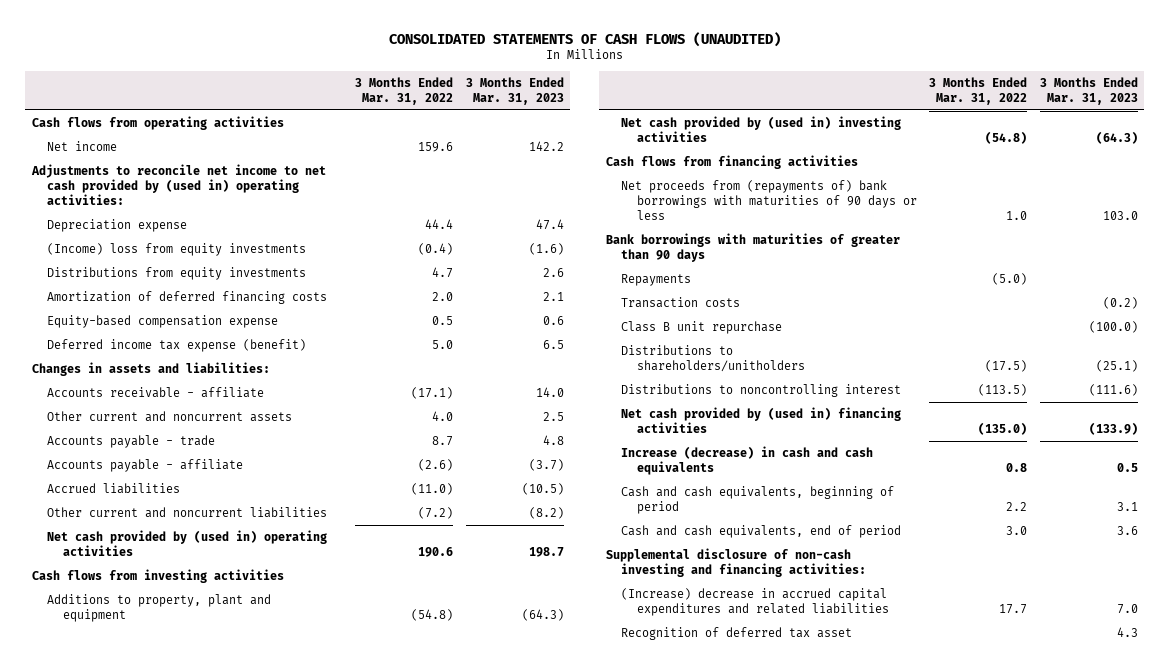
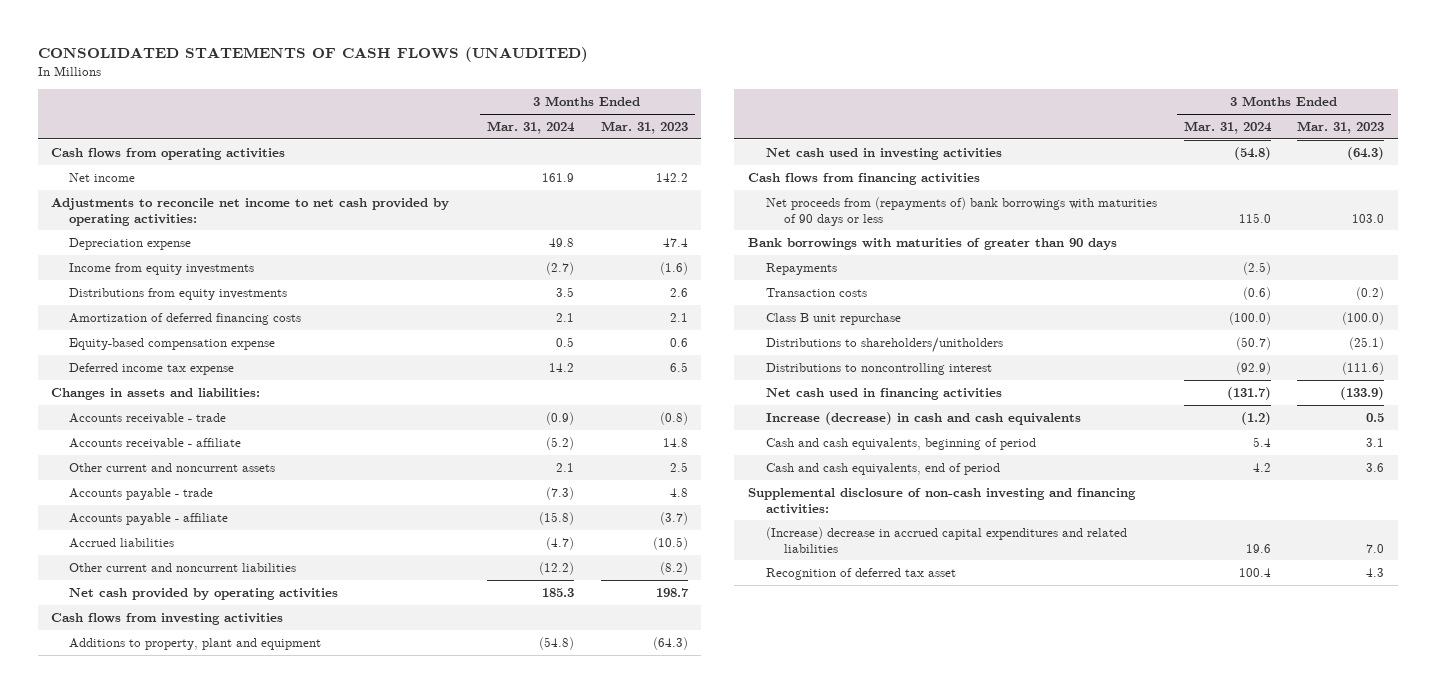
[355,76,454,106] 3 Months Ended Mar. 31, 2022 -> none
none -> [487,120,576,134] Mar. 31, 2024
[30,163,326,206] Adjustments to reconcile net income to net cash provided by (used in) operating activities: -> [51,197,450,226] Adjustments to reconcile net income to net cash provided by operating activities:
[47,242,307,256] (Income) loss from equity investments -> [69,262,255,275] Income from equity investments
[47,338,307,352] Deferred income tax expense (benefit) -> [69,362,235,375] Deferred income tax expense
none -> [69,412,227,424] Accounts receivable - trade
[535,386,564,397] 14.0 -> [662,437,688,447] 14.8
[47,529,328,557] Net cash provided by (used in) operating activities -> [69,587,339,600] Net cash provided by operating activities
[621,115,902,143] Net cash provided by (used in) investing activities -> [765,147,1002,160] Net cash used in investing activities
[621,406,902,434] Net cash provided by (used in) financing activities -> [765,387,1002,400] Net cash used in financing activities

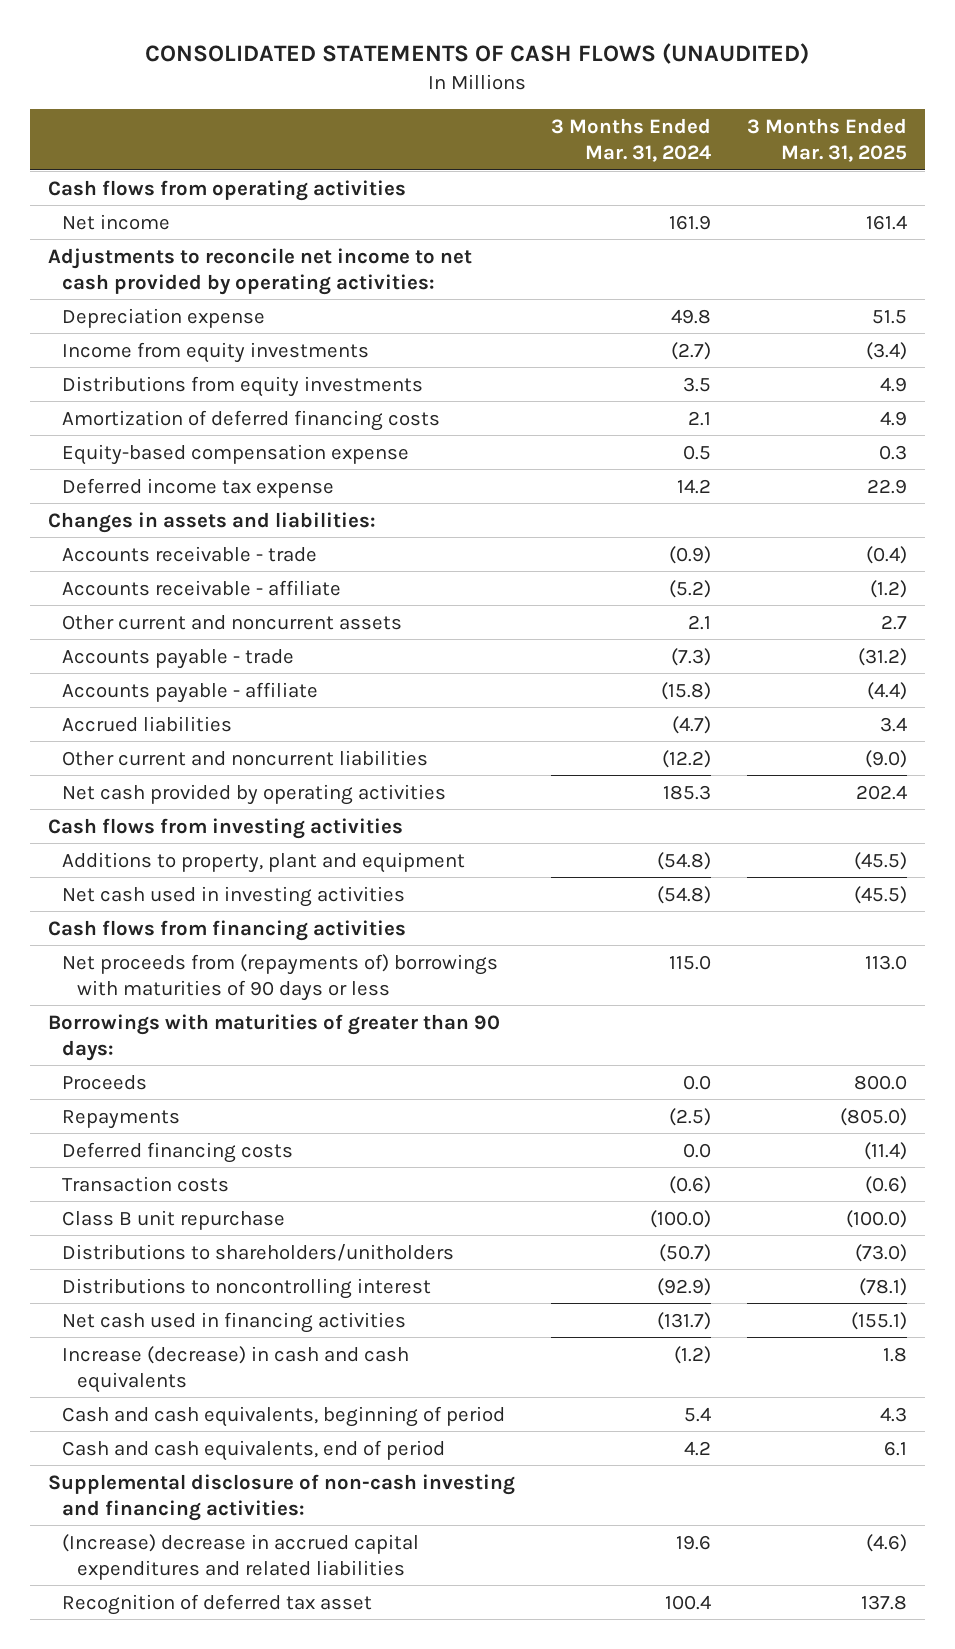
[600,120,688,134] Mar. 31, 2023 -> none
none -> [747,117,908,162] 3 Months Ended Mar. 31, 2025
[765,196,1157,226] Net proceeds from (repayments of) bank borrowings with maturities of 90 days or less -> [62,953,499,1001] Net proceeds from (repayments of) borrowings with maturities of 90 days or less
[747,237,1117,250] Bank borrowings with maturities of greater than 90 days -> [47,1013,500,1061] Borrowings with maturities of greater than 90 days:
none -> [62,1074,148,1090] Proceeds
none -> [62,1141,294,1163] Deferred financing costs

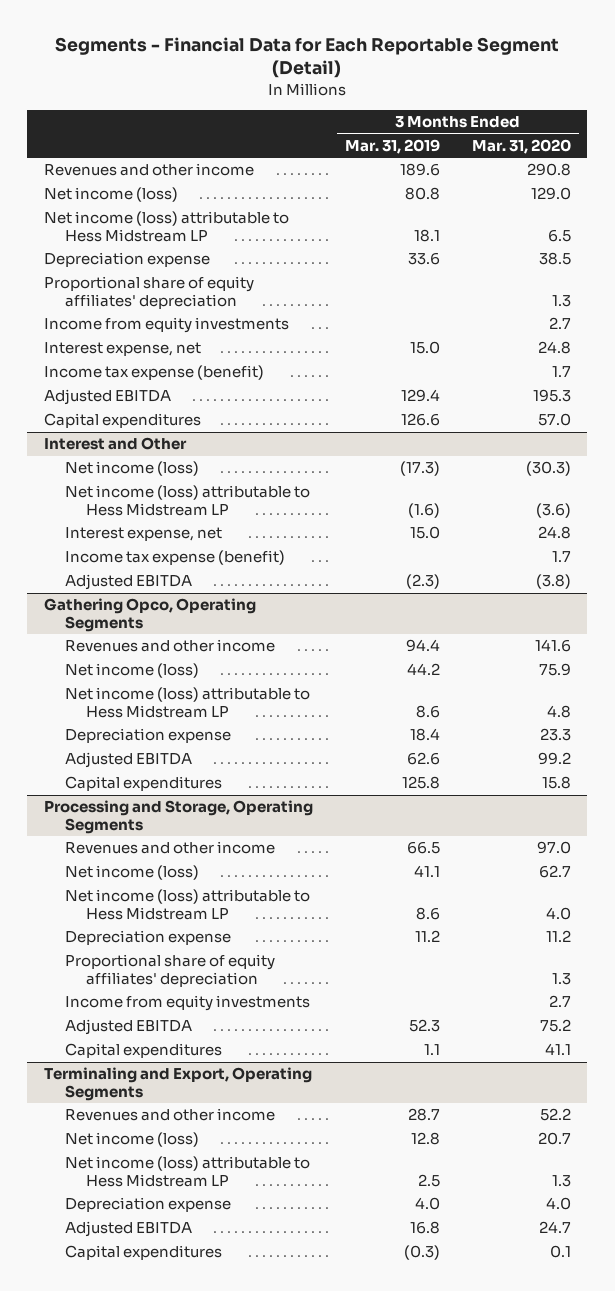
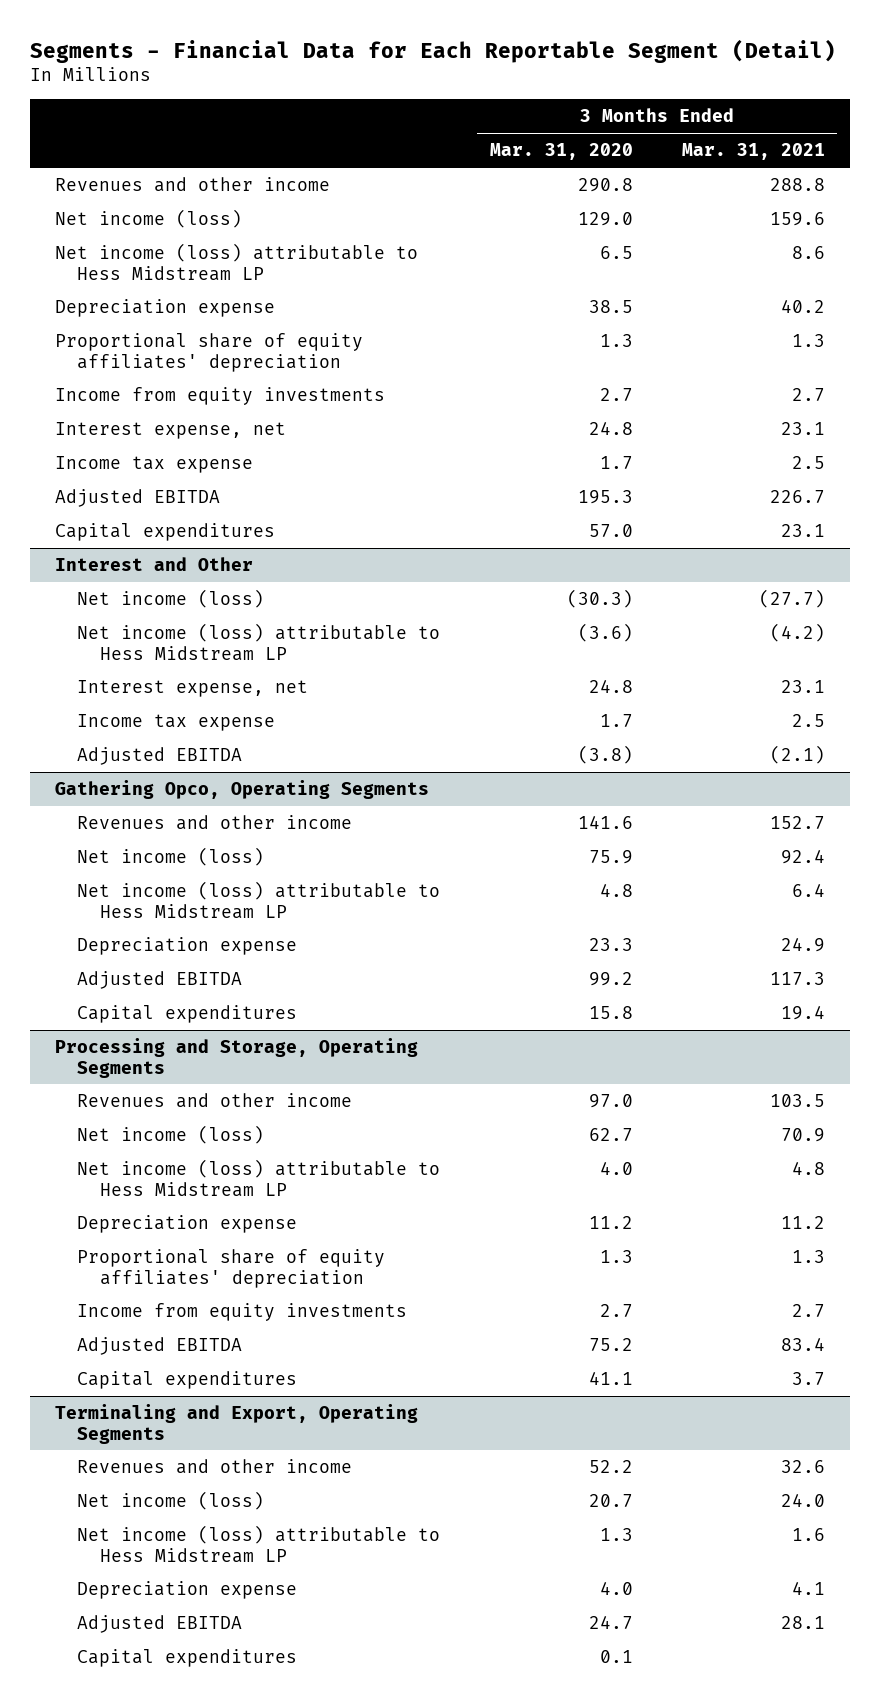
[344,138,440,154] Mar. 31, 2019 -> none
none -> [682,143,826,161] Mar. 31, 2021
[43,365,264,381] Income tax expense (benefit) -> [54,456,253,474] Income tax expense
[64,550,285,566] Income tax expense (benefit) -> [77,714,276,732] Income tax expense

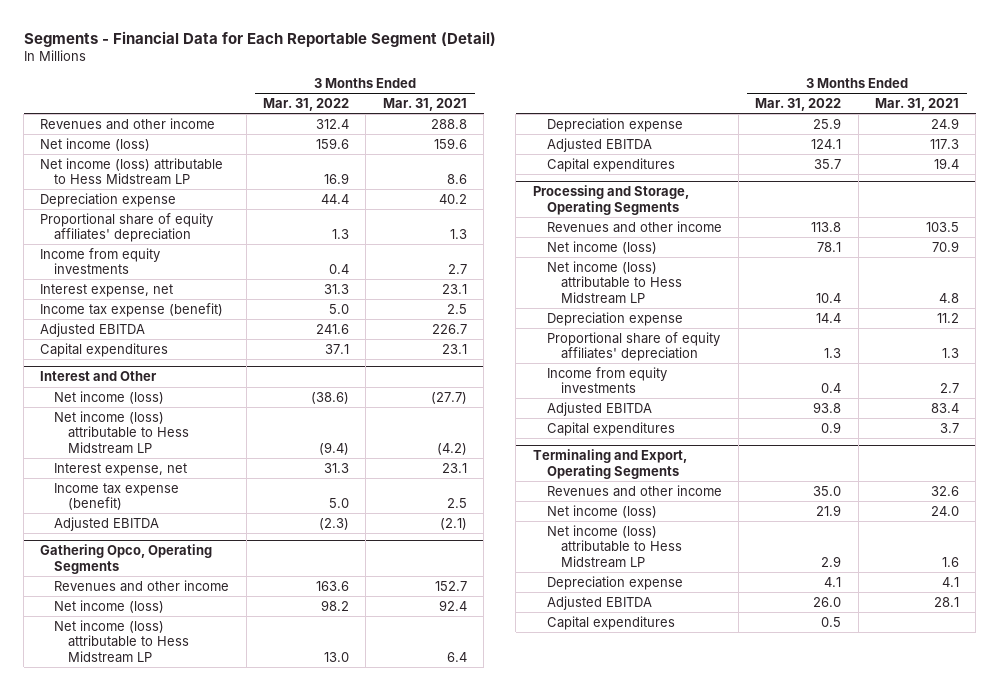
[489,143,633,161] Mar. 31, 2020 -> none
none -> [263,98,350,112] Mar. 31, 2022
[54,456,253,474] Income tax expense -> [40,302,224,317] Income tax expense (benefit)
[77,714,276,732] Income tax expense -> [54,482,180,511] Income tax expense (benefit)

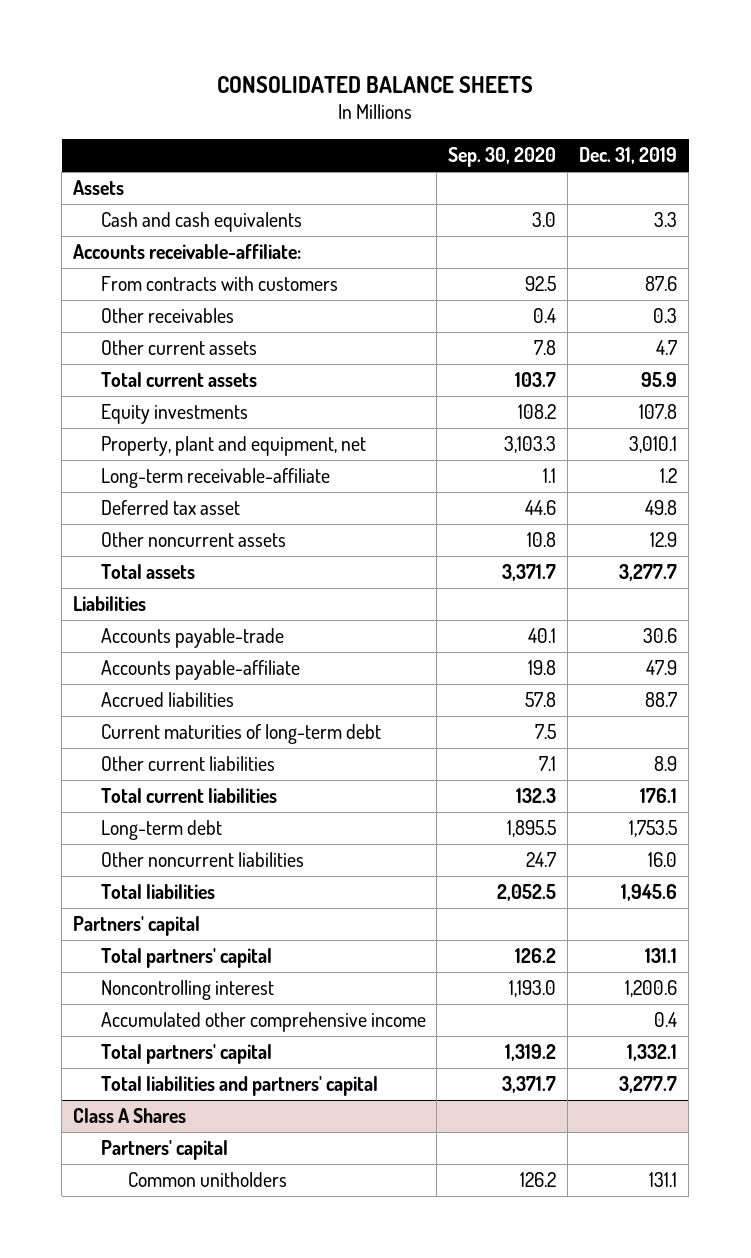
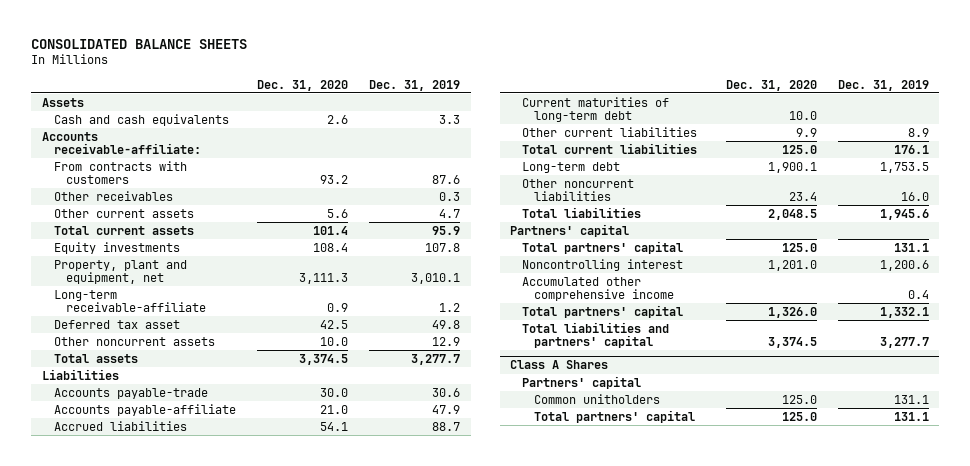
[448,147,557,168] Sep. 30, 2020 -> none
none -> [256,79,348,91] Dec. 31, 2020
none -> [534,409,696,423] Total partners' capital

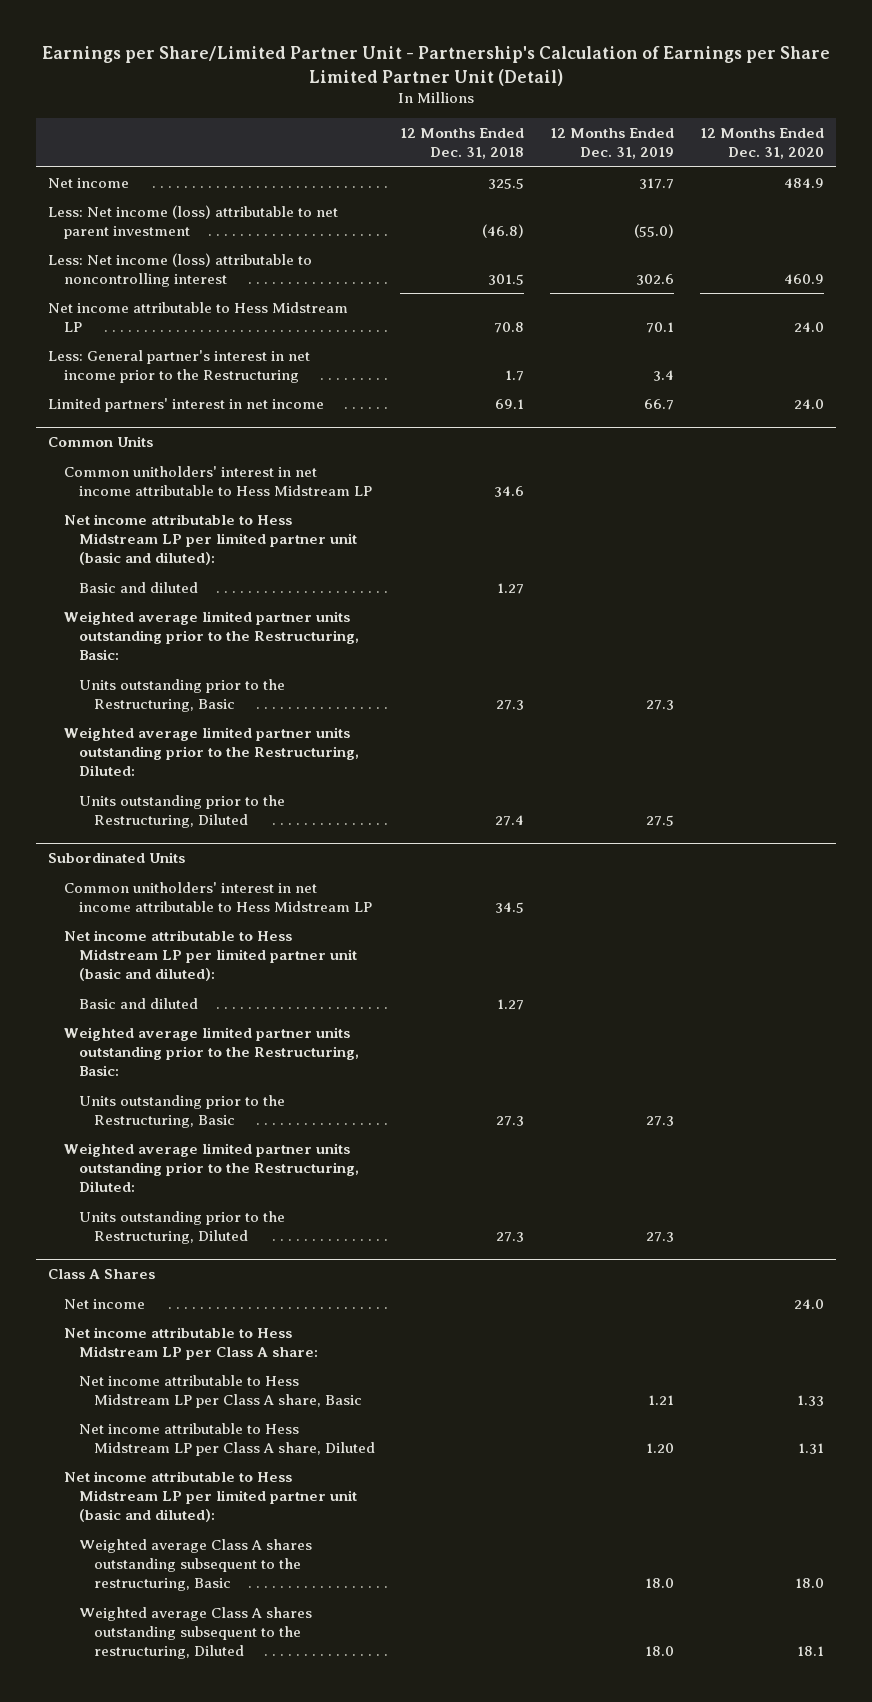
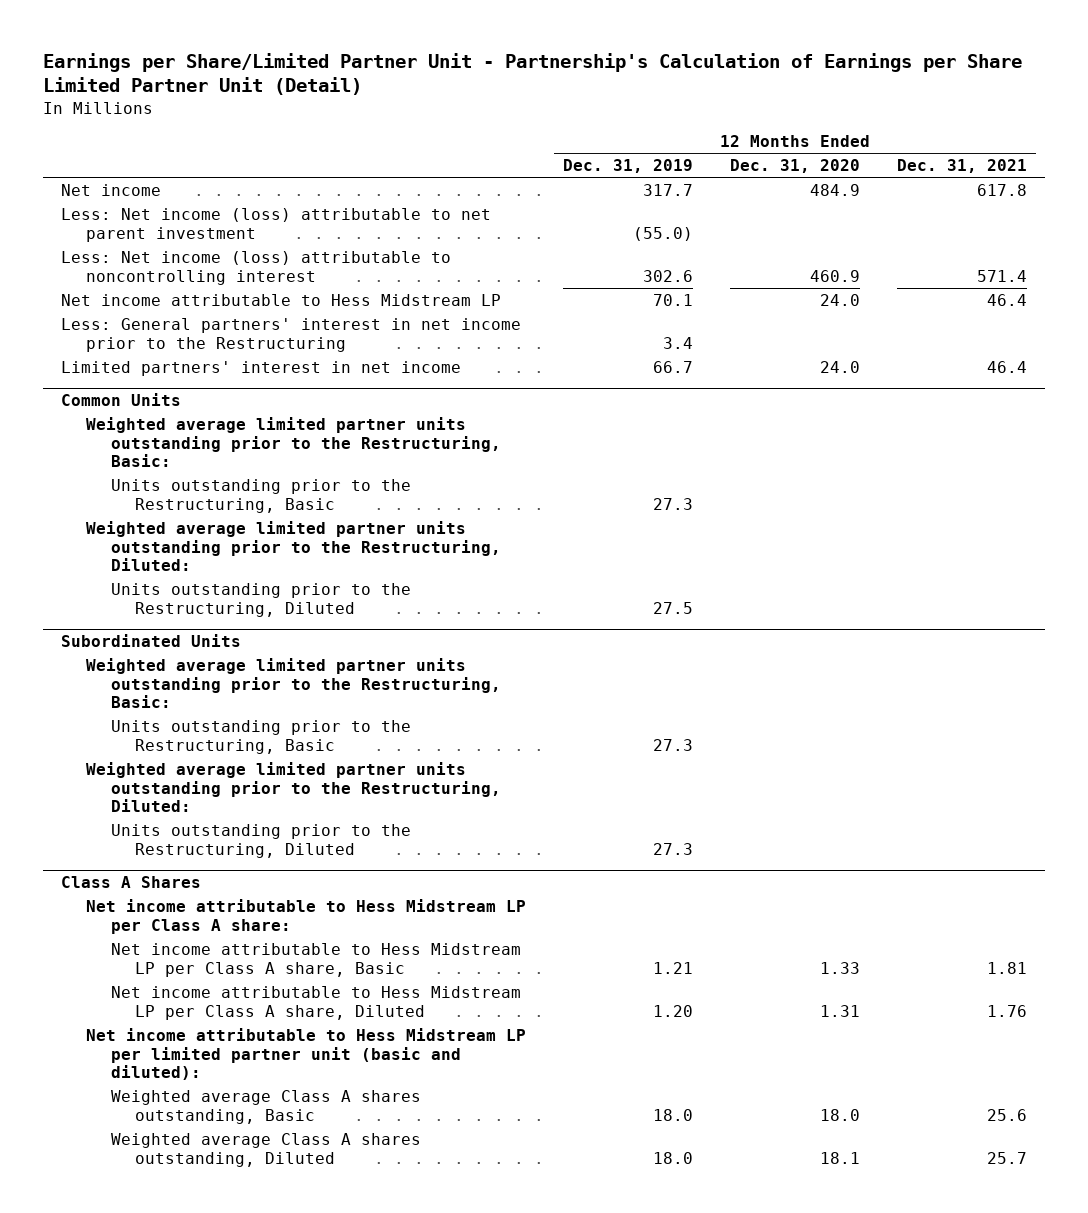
[400,128,525,160] 12 Months Ended Dec. 31, 2018 -> none
none -> [896,159,1027,174] Dec. 31, 2021
[48,349,311,384] Less: General partner's interest in net income prior to the Restructuring -> [61,317,522,352] Less: General partners' interest in net income prior to the Restructuring
[63,465,372,497] Common unitholders' interest in net income attributable to Hess Midstream LP -> none
[63,513,357,566] Net income attributable to Hess Midstream LP per limited partner unit (basic and diluted): -> none
[78,581,198,593] Basic and diluted -> none
[63,881,372,913] Common unitholders' interest in net income attributable to Hess Midstream LP -> none
[63,929,357,982] Net income attributable to Hess Midstream LP per limited partner unit (basic and diluted): -> none
[78,997,198,1009] Basic and diluted -> none
[63,1298,145,1309] Net income -> none
[78,1538,312,1592] Weighted average Class A shares outstanding subsequent to the restructuring, Basic -> [110,1089,421,1124] Weighted average Class A shares outstanding, Basic
[78,1606,312,1660] Weighted average Class A shares outstanding subsequent to the restructuring, Diluted -> [110,1132,421,1167] Weighted average Class A shares outstanding, Diluted

